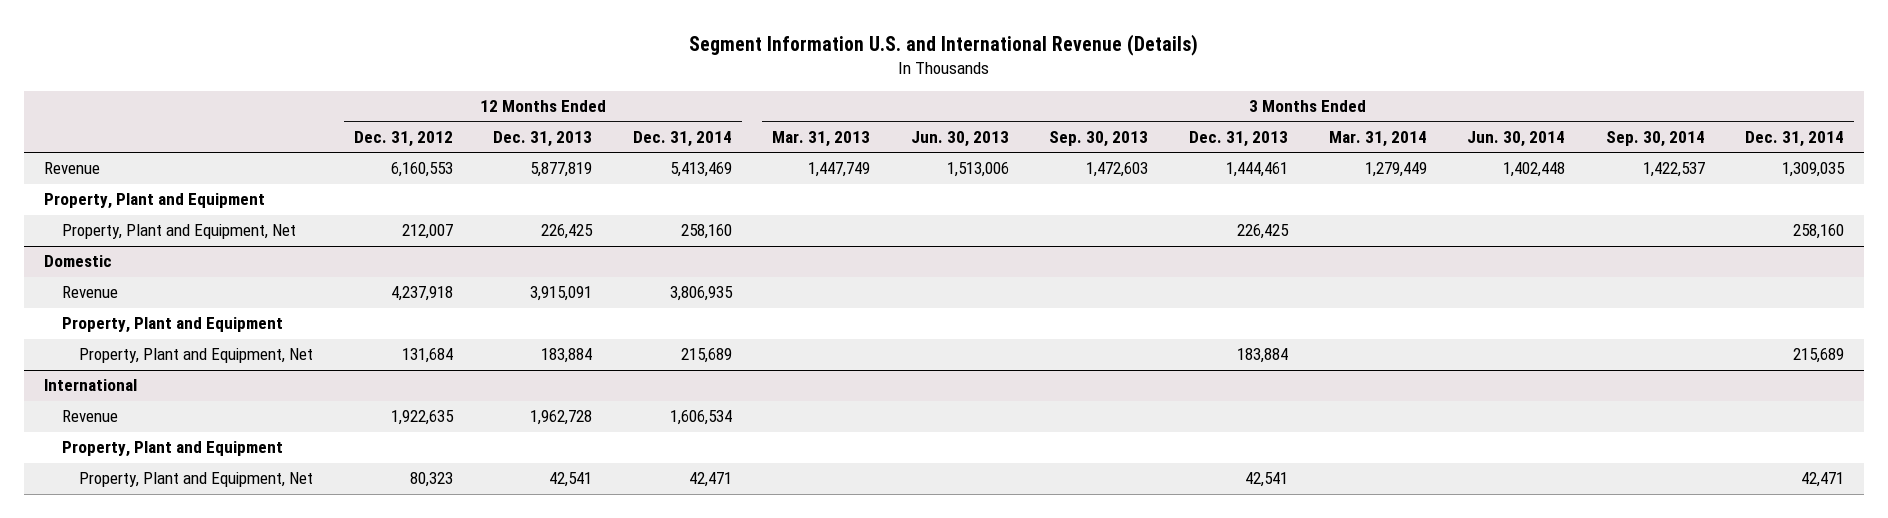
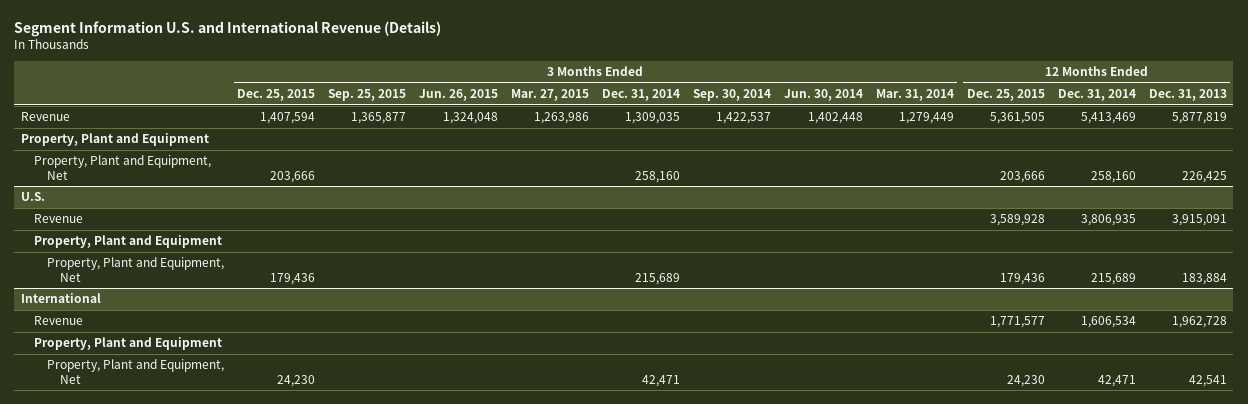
[353,130,453,147] Dec. 31, 2012 -> none
[772,130,871,147] Mar. 31, 2013 -> none
[910,130,1009,147] Jun. 30, 2013 -> none
[1049,130,1149,147] Sep. 30, 2013 -> none
[1188,130,1288,147] Dec. 31, 2013 -> none
none -> [236,89,315,102] Dec. 25, 2015
none -> [327,89,406,102] Sep. 25, 2015
none -> [418,89,498,102] Jun. 26, 2015
none -> [510,89,589,102] Mar. 27, 2015
none -> [966,89,1045,102] Dec. 25, 2015
[44,255,113,268] Domestic -> [20,192,45,202] U.S.

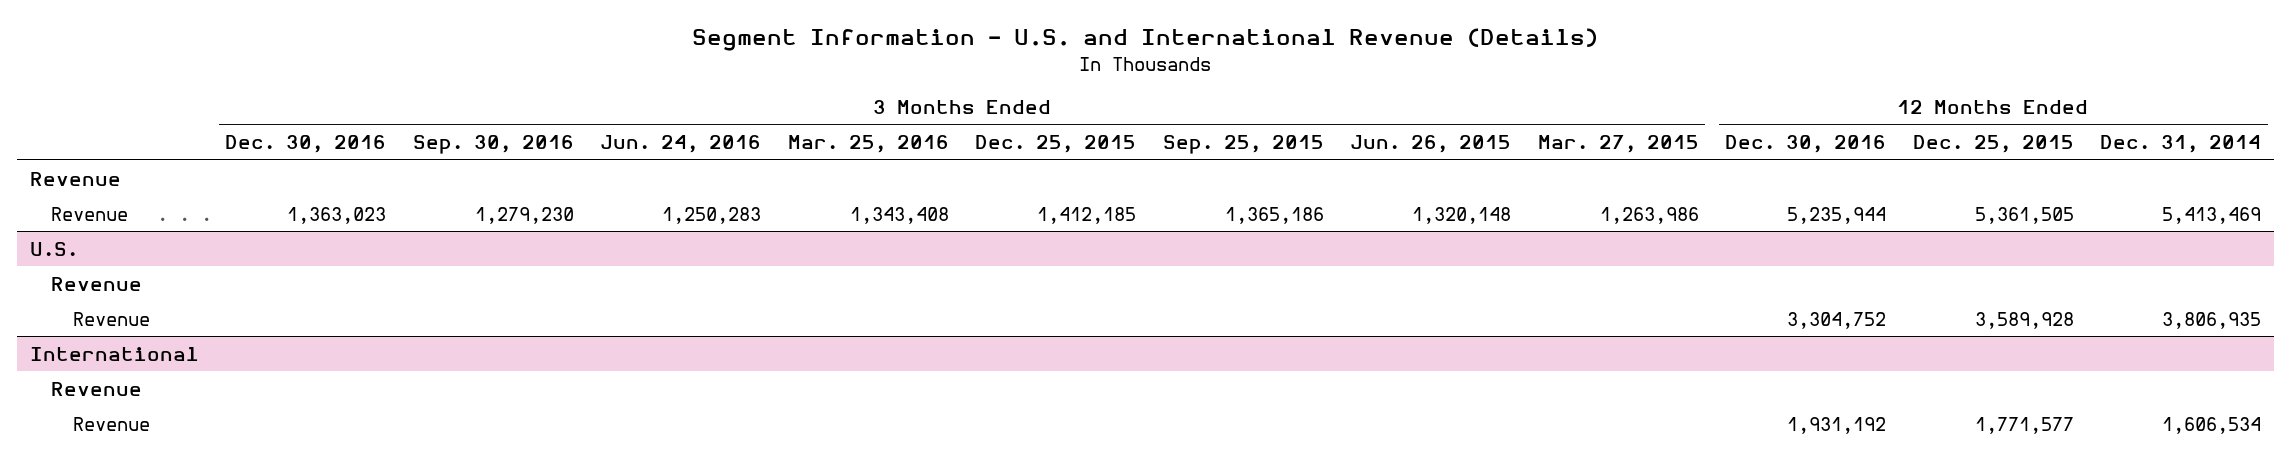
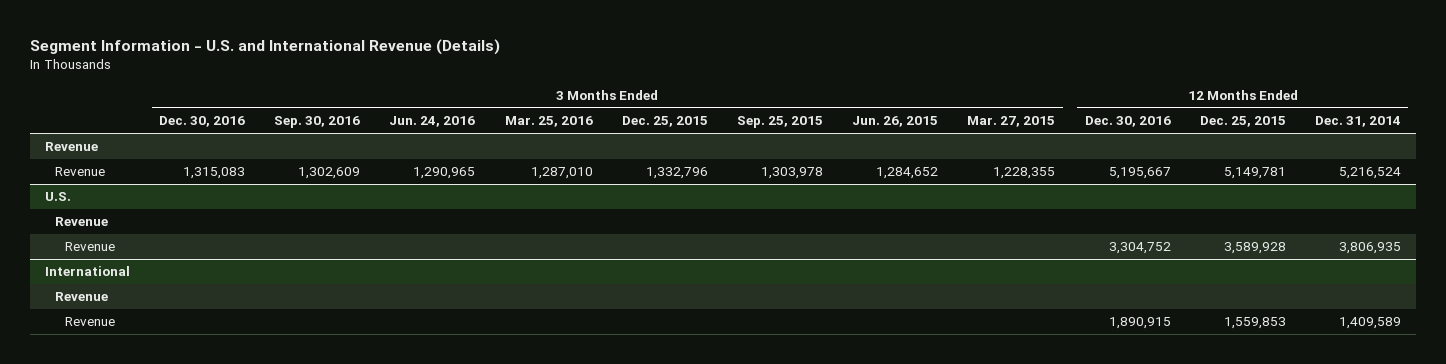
[287,206,387,224] 1,363,023 -> [182,167,245,180] 1,315,083
[474,206,574,224] 1,279,230 -> [298,167,361,180] 1,302,609
[662,206,762,224] 1,250,283 -> [413,167,476,180] 1,290,965
[849,206,949,224] 1,343,408 -> [530,167,593,180] 1,287,010
[1037,206,1137,224] 1,412,185 -> [645,167,708,180] 1,332,796
[1224,206,1324,224] 1,365,186 -> [760,167,823,180] 1,303,978
[1412,206,1512,224] 1,320,148 -> [876,167,939,180] 1,284,652
[1599,206,1699,224] 1,263,986 -> [993,167,1056,180] 1,228,355
[1787,206,1887,224] 5,235,944 -> [1108,167,1171,180] 5,195,667
[1974,206,2074,224] 5,361,505 -> [1223,167,1286,180] 5,149,781
[2162,206,2262,224] 5,413,469 -> [1338,167,1401,180] 5,216,524
[1787,416,1887,434] 1,931,192 -> [1108,317,1171,330] 1,890,915
[1974,416,2074,434] 1,771,577 -> [1223,317,1286,330] 1,559,853
[2162,416,2262,434] 1,606,534 -> [1338,317,1401,330] 1,409,589

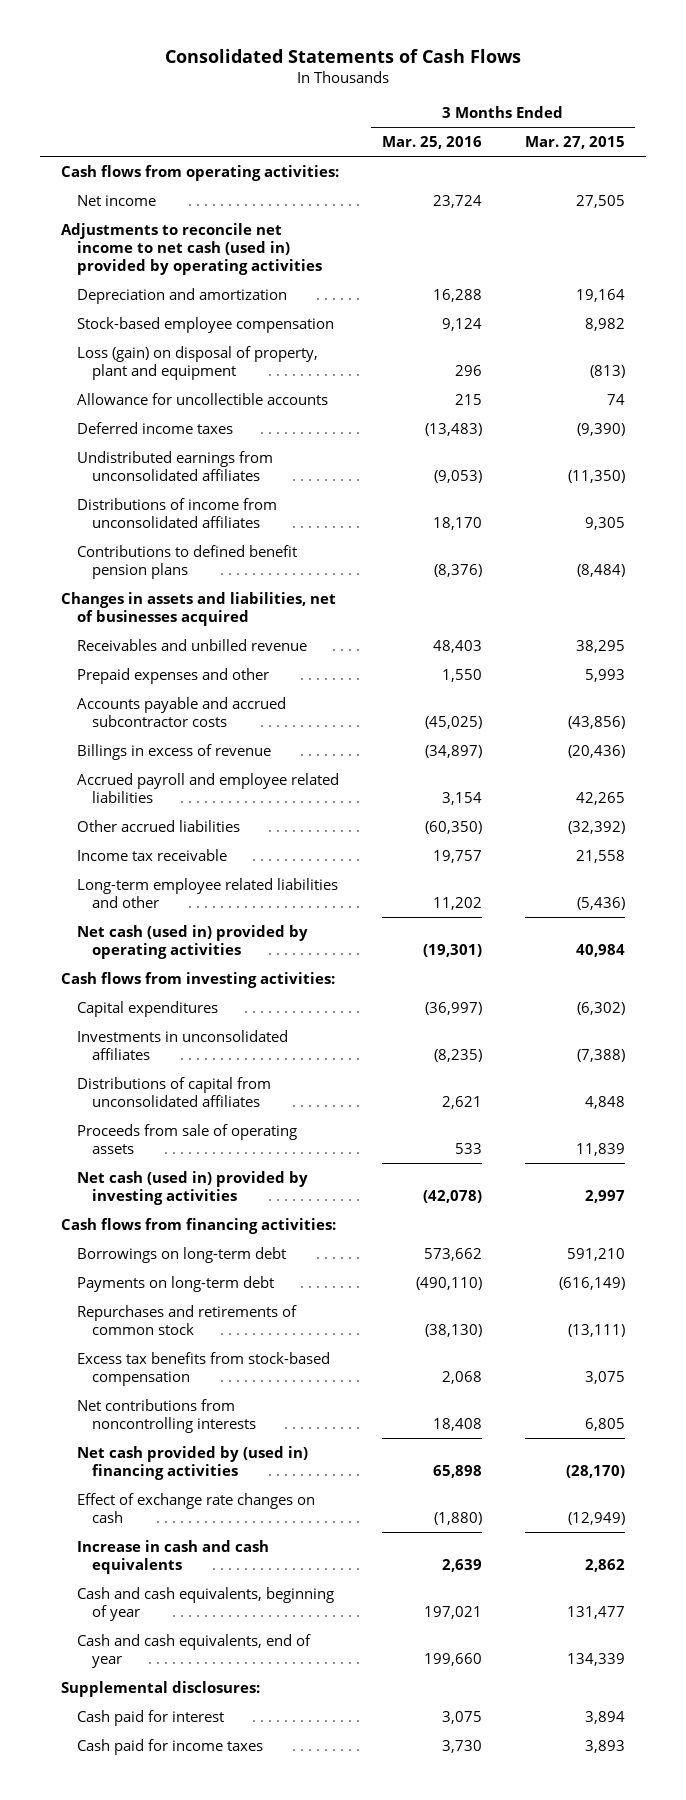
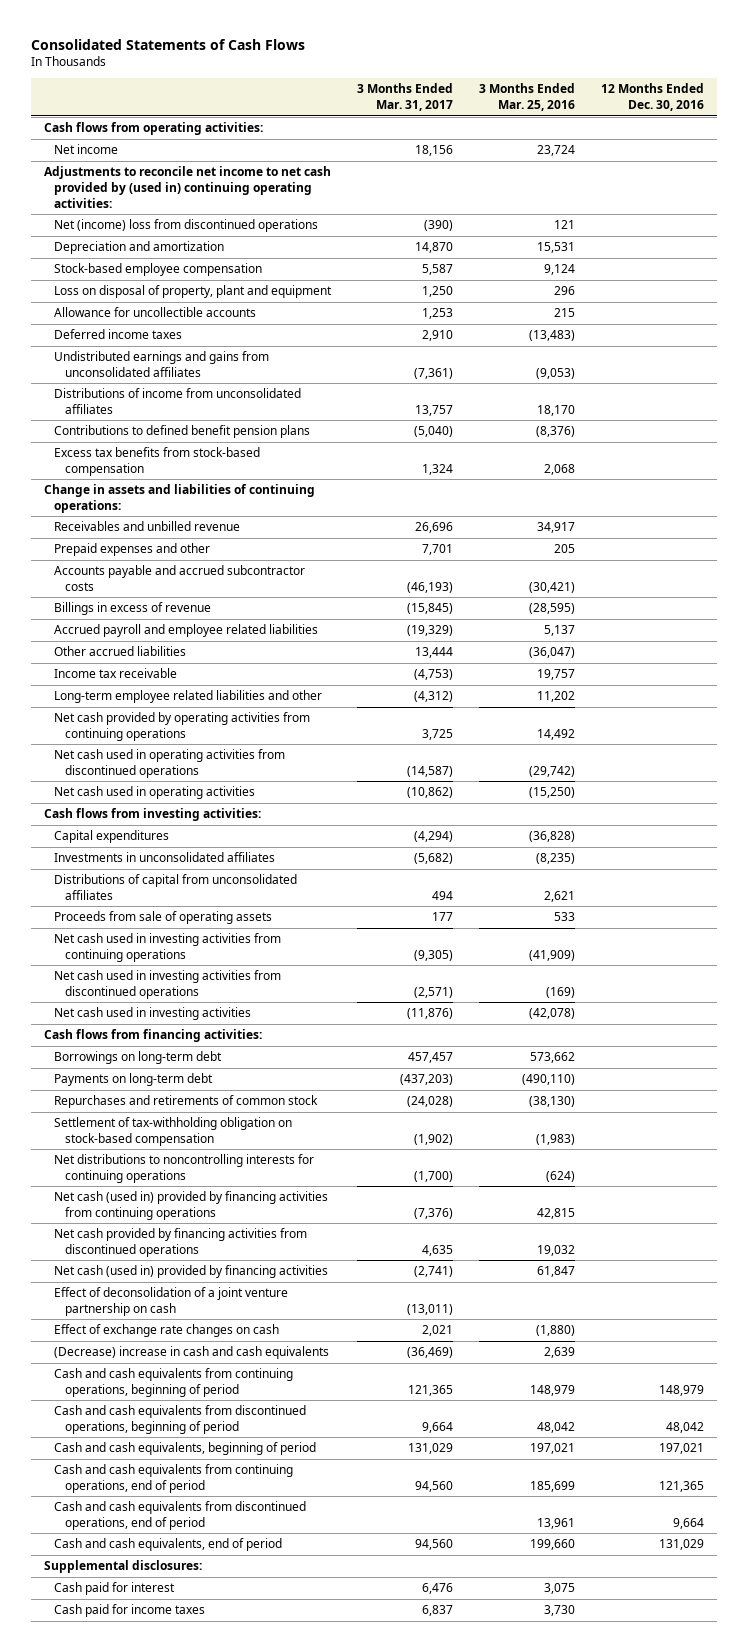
[524,136,625,150] Mar. 27, 2015 -> none
none -> [357,83,454,111] 3 Months Ended Mar. 31, 2017
none -> [601,83,705,111] 12 Months Ended Dec. 30, 2016
[60,222,322,275] Adjustments to reconcile net income to net cash (used in) provided by operating activities -> [43,166,331,208] Adjustments to reconcile net income to net cash provided by (used in) continuing operating activities:
none -> [54,219,319,233] Net (income) loss from discontinued operations
[432,288,482,302] 16,288 -> [537,242,576,254] 15,531
[76,345,318,380] Loss (gain) on disposal of property, plant and equipment -> [54,285,333,299] Loss on disposal of property, plant and equipment
[76,450,273,481] Undistributed earnings from unconsolidated affiliates -> [54,351,270,377] Undistributed earnings and gains from unconsolidated affiliates
[76,1351,330,1386] Excess tax benefits from stock-based compensation -> [54,447,261,476] Excess tax benefits from stock-based compensation
[60,591,336,626] Changes in assets and liabilities, net of businesses acquired -> [43,484,315,513] Change in assets and liabilities of continuing operations:
[432,639,482,653] 48,403 -> [537,522,576,534] 34,917
[441,668,482,682] 1,550 -> [554,544,576,554] 205
[424,715,482,729] (45,025) -> [529,581,576,593] (30,421)
[424,744,482,758] (34,897) -> [529,603,576,615] (28,595)
[441,791,482,805] 3,154 -> [544,625,576,637] 5,137
[424,820,482,834] (60,350) -> [529,647,576,659] (36,047)
[76,924,308,959] Net cash (used in) provided by operating activities -> [54,712,311,741] Net cash provided by operating activities from continuing operations
[422,943,482,957] (19,301) -> [537,728,576,740] 14,492
none -> [54,749,286,778] Net cash used in operating activities from discontinued operations
none -> [54,786,256,800] Net cash used in operating activities
[424,1001,482,1015] (36,997) -> [529,831,576,843] (36,828)
[76,1170,308,1205] Net cash (used in) provided by investing activities -> [54,933,282,962] Net cash used in investing activities from continuing operations
[422,1189,482,1203] (42,078) -> [529,949,576,961] (41,909)
none -> [54,970,282,999] Net cash used in investing activities from discontinued operations
none -> [54,1007,252,1021] Net cash used in investing activities
none -> [54,1117,293,1146] Settlement of tax-withholding obligation on stock-based compensation
[76,1398,257,1433] Net contributions from noncontrolling interests -> [54,1154,315,1183] Net distributions to noncontrolling interests for continuing operations
[432,1417,482,1431] 18,408 -> [546,1170,576,1182] (624)
[76,1445,308,1480] Net cash provided by (used in) financing activities -> [54,1191,329,1220] Net cash (used in) provided by financing activities from continuing operations
[432,1464,482,1478] 65,898 -> [537,1207,576,1219] 42,815
none -> [54,1228,308,1257] Net cash provided by financing activities from discontinued operations
none -> [54,1265,329,1279] Net cash (used in) provided by financing activities
none -> [54,1287,289,1316] Effect of deconsolidation of a joint venture partnership on cash
[76,1539,269,1574] Increase in cash and cash equivalents -> [54,1346,330,1360] (Decrease) increase in cash and cash equivalents
[76,1586,334,1621] Cash and cash equivalents, beginning of year -> [54,1368,294,1397] Cash and cash equivalents from continuing operations, beginning of period
[423,1605,482,1619] 197,021 -> [530,1384,576,1396] 148,979
none -> [54,1405,307,1434] Cash and cash equivalents from discontinued operations, beginning of period
none -> [54,1442,317,1456] Cash and cash equivalents, beginning of period
[76,1633,311,1668] Cash and cash equivalents, end of year -> [54,1464,294,1493] Cash and cash equivalents from continuing operations, end of period
[423,1652,482,1666] 199,660 -> [530,1480,576,1492] 185,699
none -> [54,1501,307,1530] Cash and cash equivalents from discontinued operations, end of period
none -> [54,1538,283,1552] Cash and cash equivalents, end of period

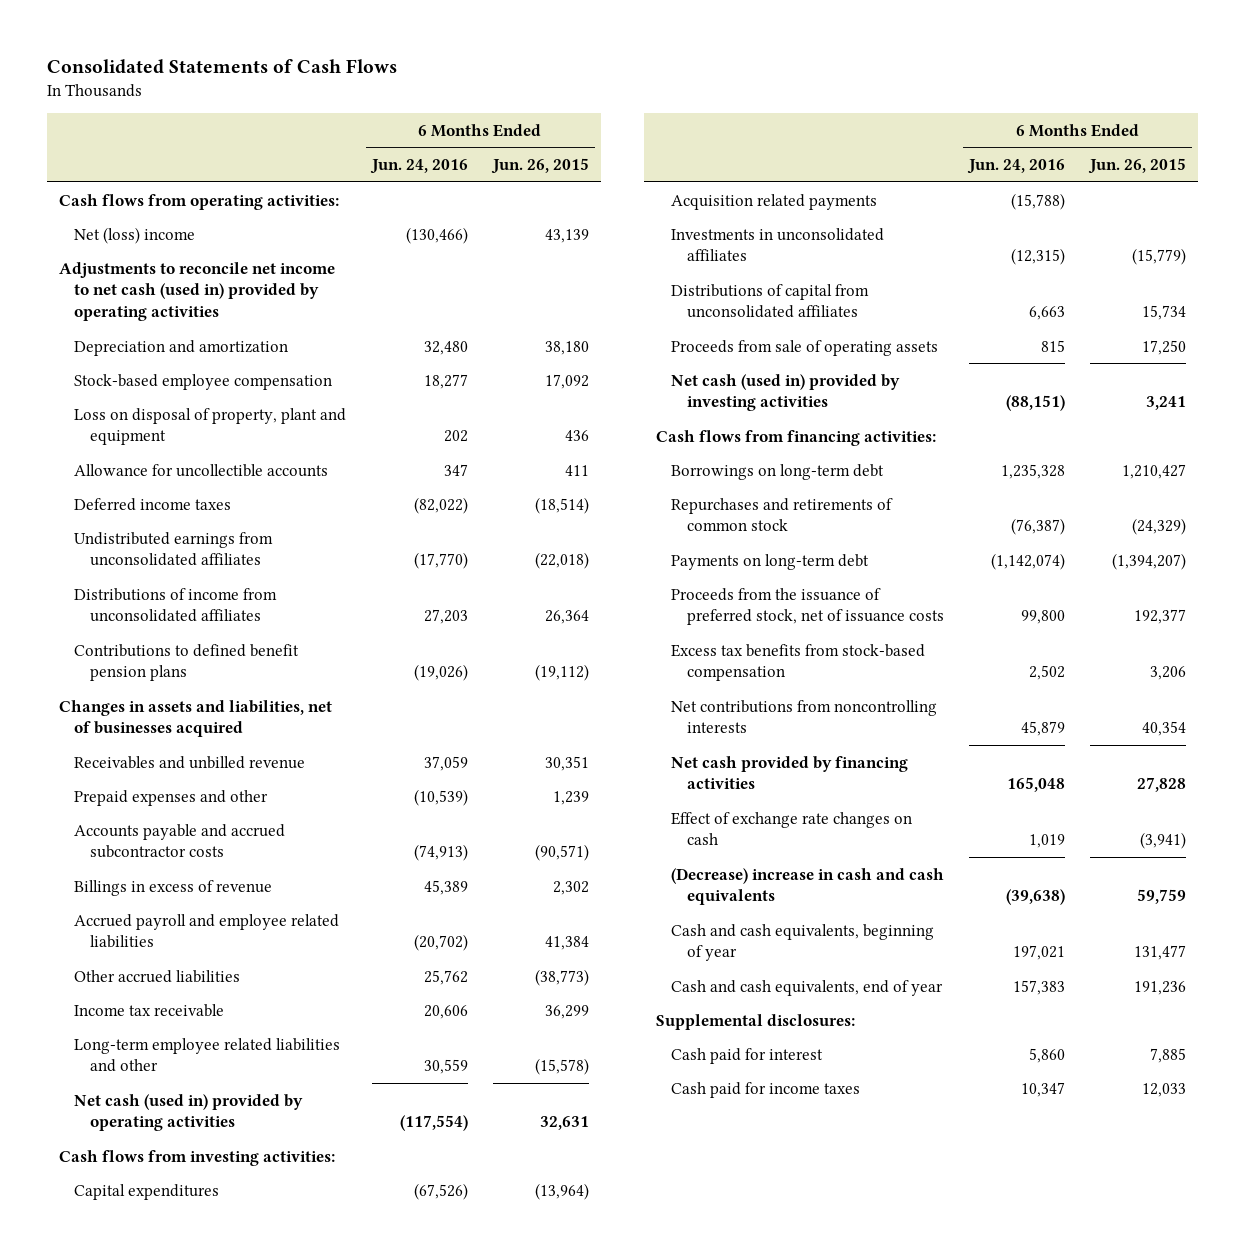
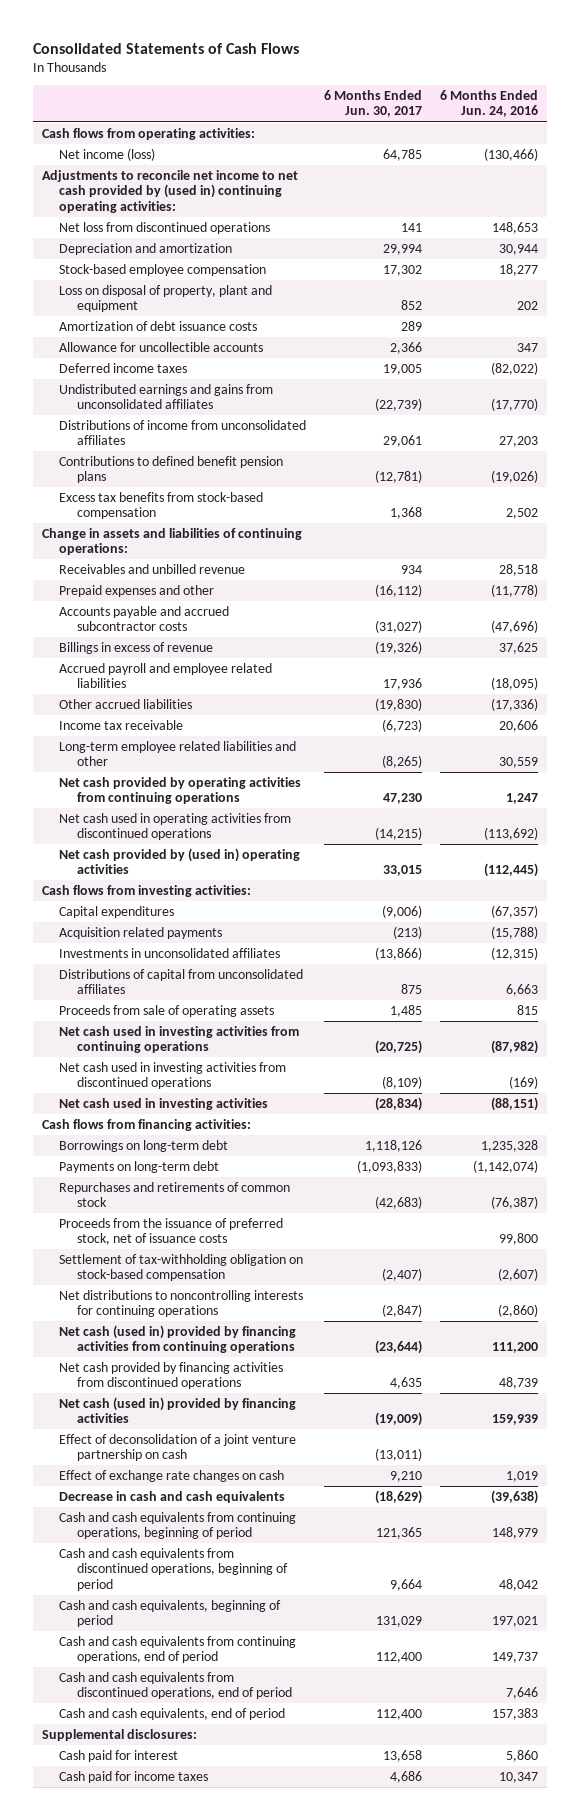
[490,158,589,175] Jun. 26, 2015 -> none
none -> [324,90,423,118] 6 Months Ended Jun. 30, 2017
[74,226,196,244] Net (loss) income -> [59,147,156,161] Net income (loss)
[58,261,335,322] Adjustments to reconcile net income to net cash (used in) provided by operating activities -> [42,169,299,213] Adjustments to reconcile net income to net cash provided by (used in) continuing operating activities:
none -> [59,221,271,234] Net loss from discontinued operations
[424,340,469,355] 32,480 -> [498,243,538,255] 30,944
none -> [59,320,258,331] Amortization of debt issuance costs
[74,531,274,567] Undistributed earnings from unconsolidated affiliates -> [59,383,274,410] Undistributed earnings and gains from unconsolidated affiliates
[671,643,926,682] Excess tax benefits from stock-based compensation -> [59,491,264,520] Excess tax benefits from stock-based compensation
[58,699,332,738] Changes in assets and liabilities, net of businesses acquired -> [42,527,303,556] Change in assets and liabilities of continuing operations:
[424,755,469,771] 37,059 -> [498,563,538,576] 28,518
[414,788,469,806] (10,539) -> [490,583,538,597] (11,778)
[414,844,469,862] (74,913) -> [490,620,538,634] (47,696)
[424,879,469,895] 45,389 -> [498,641,538,654] 37,625
[414,934,469,952] (20,702) -> [490,677,538,691] (18,095)
[424,969,469,985] 25,762 -> [490,697,538,711] (17,336)
[74,1093,304,1132] Net cash (used in) provided by operating activities -> [59,776,302,805] Net cash provided by operating activities from continuing operations
[400,1115,469,1132] (117,554) -> [505,793,538,805] 1,247
none -> [59,812,292,841] Net cash used in operating activities from discontinued operations
none -> [59,847,301,875] Net cash provided by (used in) operating activities
[414,1182,469,1200] (67,526) -> [490,904,538,918] (67,357)
[671,373,901,412] Net cash (used in) provided by investing activities -> [59,1025,300,1054] Net cash used in investing activities from continuing operations
[1006,395,1066,412] (88,151) -> [490,1040,538,1055] (87,982)
none -> [59,1061,287,1090] Net cash used in investing activities from discontinued operations
none -> [59,1097,269,1110] Net cash used in investing activities
[671,497,894,532] Repurchases and retirements of common stock -> [59,1181,291,1208] Repurchases and retirements of common stock
none -> [59,1253,304,1282] Settlement of tax-withholding obligation on stock-based compensation
[671,699,938,734] Net contributions from noncontrolling interests -> [59,1289,304,1318] Net distributions to noncontrolling interests for continuing operations
[1021,721,1066,737] 45,879 -> [497,1304,538,1318] (2,860)
[671,755,909,790] Net cash provided by financing activities -> [59,1324,297,1354] Net cash (used in) provided by financing activities from continuing operations
[1007,777,1066,793] 165,048 -> [491,1342,538,1354] 111,200
none -> [59,1361,284,1390] Net cash provided by financing activities from discontinued operations
none -> [59,1396,297,1424] Net cash (used in) provided by financing activities
none -> [59,1433,297,1462] Effect of deconsolidation of a joint venture partnership on cash
[671,867,945,906] (Decrease) increase in cash and cash equivalents -> [59,1490,286,1503] Decrease in cash and cash equivalents
[671,923,935,962] Cash and cash equivalents, beginning of year -> [59,1511,297,1540] Cash and cash equivalents from continuing operations, beginning of period
[1013,945,1066,961] 197,021 -> [491,1527,538,1540] 148,979
none -> [59,1547,288,1591] Cash and cash equivalents from discontinued operations, beginning of period
none -> [59,1599,282,1628] Cash and cash equivalents, beginning of period
[671,979,944,996] Cash and cash equivalents, end of year -> [59,1635,297,1664] Cash and cash equivalents from continuing operations, end of period
[1013,979,1066,995] 157,383 -> [491,1652,538,1664] 149,737
none -> [59,1671,292,1700] Cash and cash equivalents from discontinued operations, end of period
none -> [59,1707,286,1720] Cash and cash equivalents, end of period

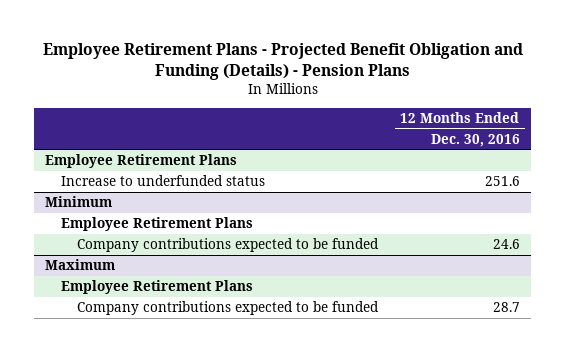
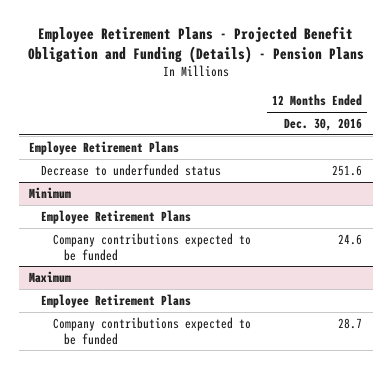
[61,175,266,187] Increase to underfunded status -> [41,163,222,176] Decrease to underfunded status

